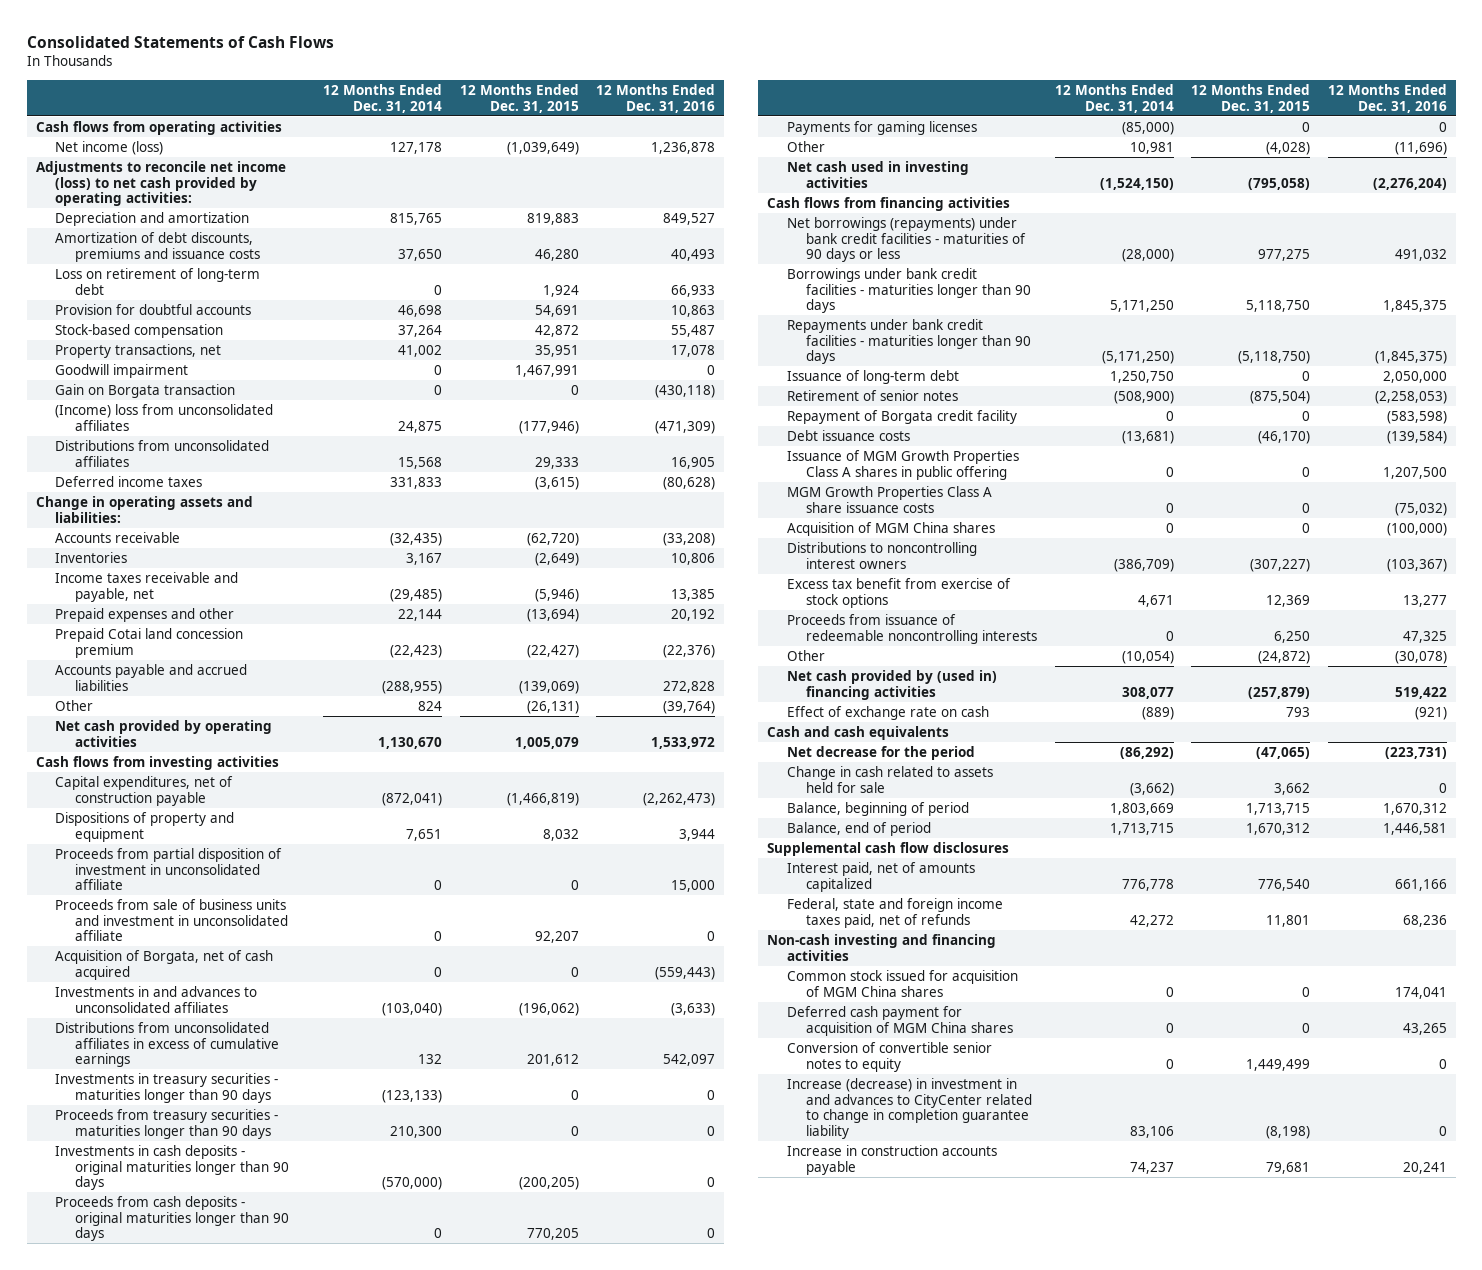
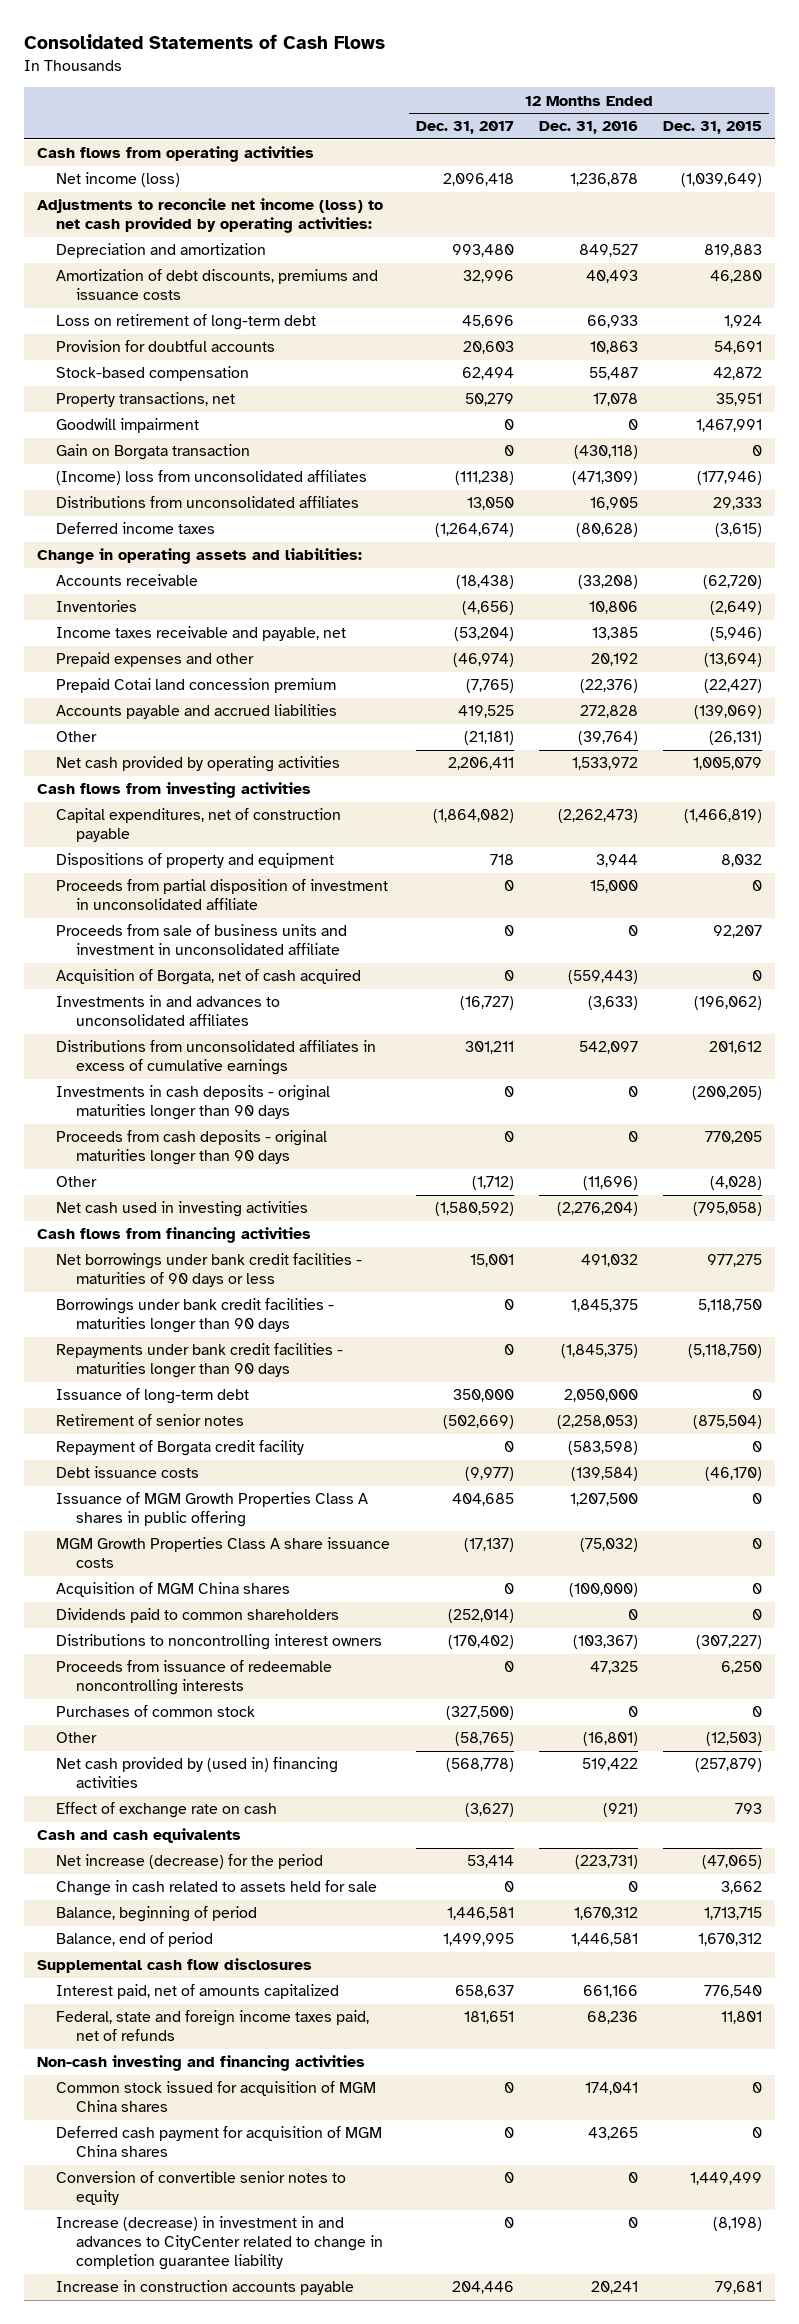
[323,83,443,113] 12 Months Ended Dec. 31, 2014 -> none
none -> [415,121,514,135] Dec. 31, 2017
[55,1072,279,1103] Investments in treasury securities - maturities longer than 90 days -> none
[55,1108,279,1139] Proceeds from treasury securities - maturities longer than 90 days -> none
[786,120,977,135] Payments for gaming licenses -> none
[786,216,1027,263] Net borrowings (repayments) under bank credit facilities - maturities of 90 days or less -> [56,1253,363,1288] Net borrowings under bank credit facilities - maturities of 90 days or less
none -> [56,1608,340,1624] Dividends paid to common shareholders
[786,577,1011,608] Excess tax benefit from exercise of stock options -> none
none -> [56,1705,256,1718] Purchases of common stock
[1258,650,1311,664] (24,872) -> [706,1732,763,1747] (12,503)
[1394,650,1447,664] (30,078) -> [582,1732,638,1747] (16,801)
[786,745,975,760] Net decrease for the period -> [56,1854,324,1870] Net increase (decrease) for the period

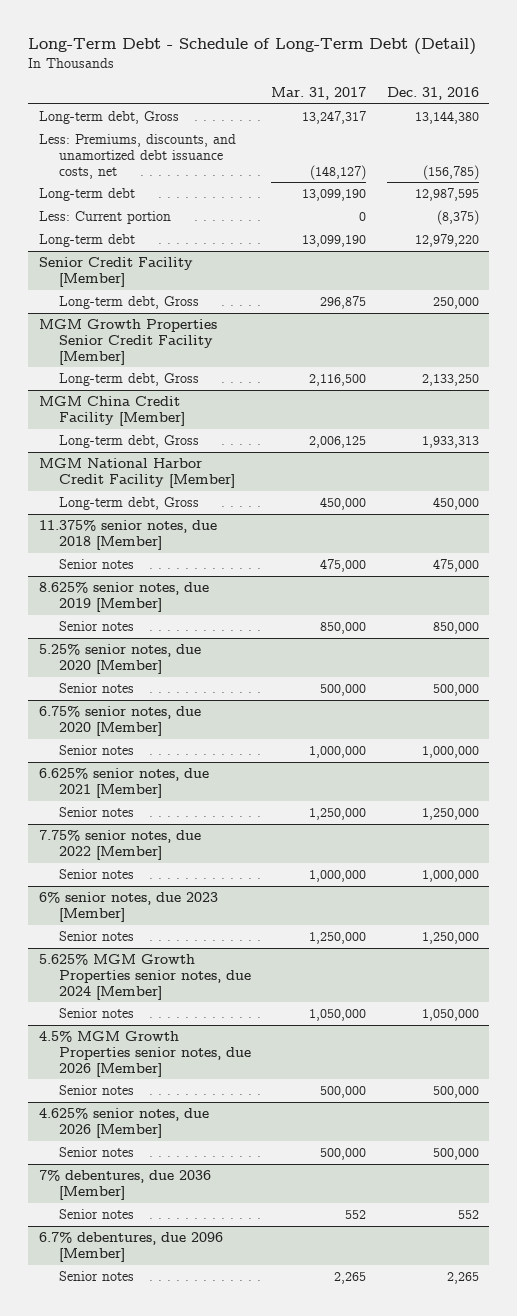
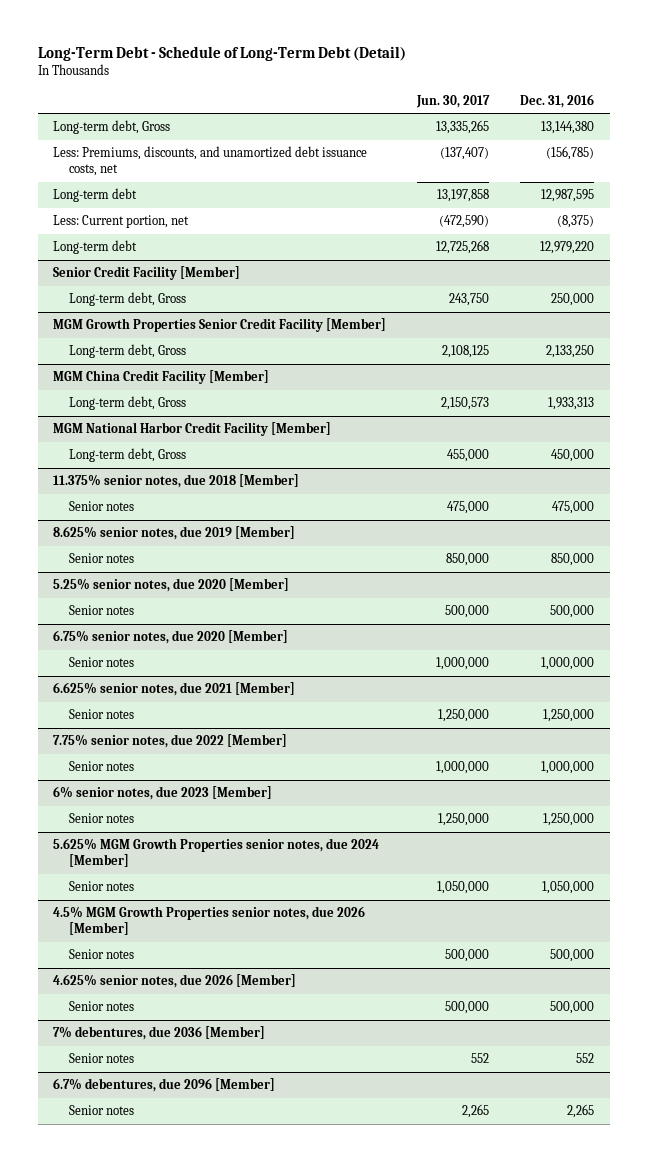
[271,87,367,101] Mar. 31, 2017 -> none
none -> [416,94,491,108] Jun. 30, 2017
[38,211,171,225] Less: Current portion -> [53,215,190,229] Less: Current portion, net

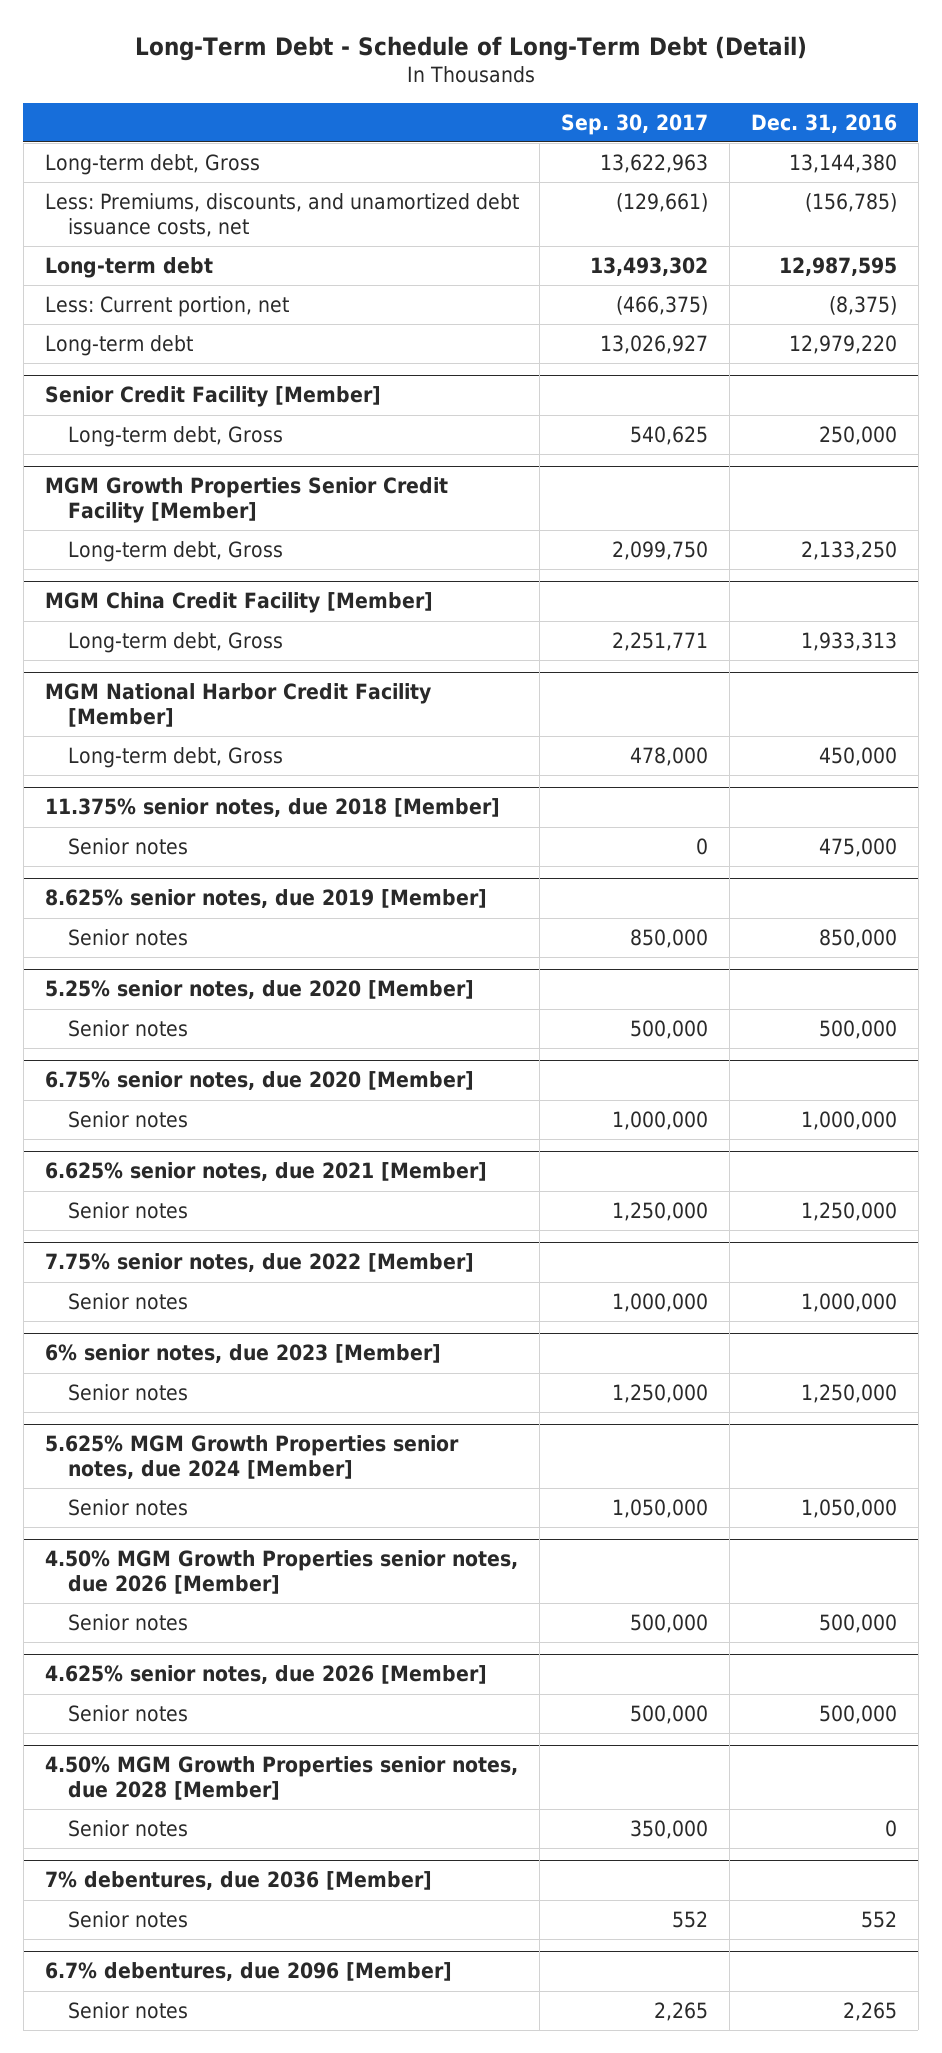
[416,94,491,108] Jun. 30, 2017 -> none
none -> [561,113,709,135] Sep. 30, 2017
[53,906,366,936] 4.5% MGM Growth Properties senior notes, due 2026 [Member] -> [44,1550,518,1595] 4.50% MGM Growth Properties senior notes, due 2026 [Member]
none -> [44,1756,518,1801] 4.50% MGM Growth Properties senior notes, due 2028 [Member]
none -> [68,1819,189,1837] Senior notes

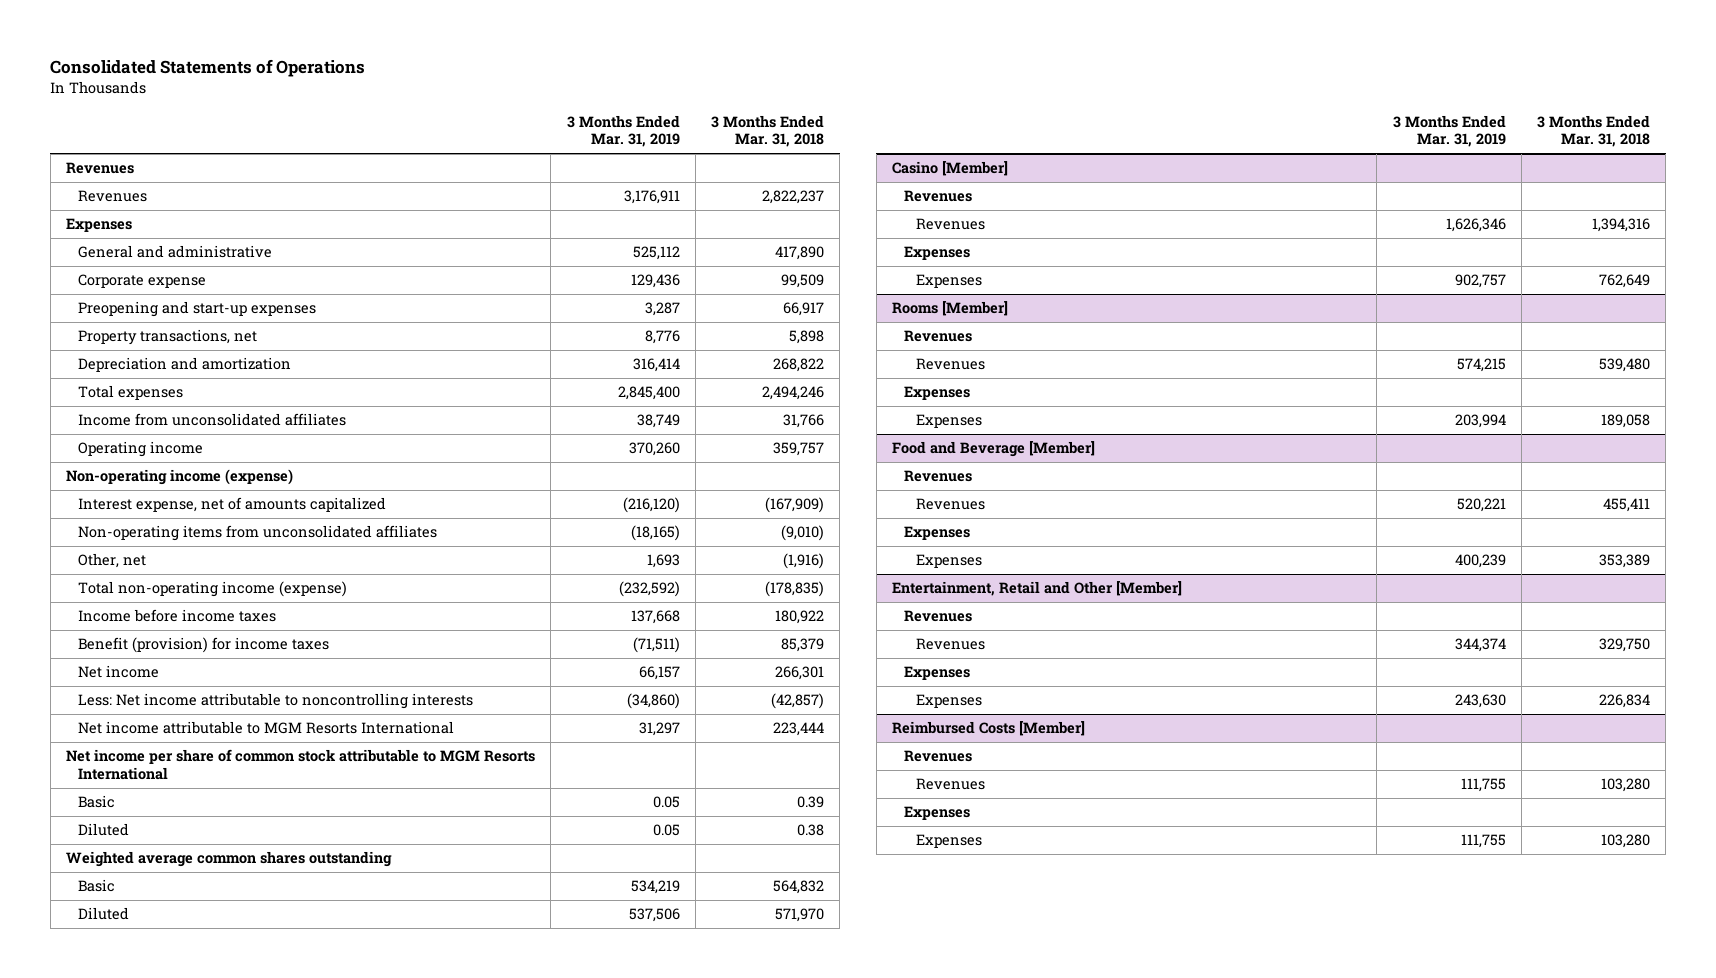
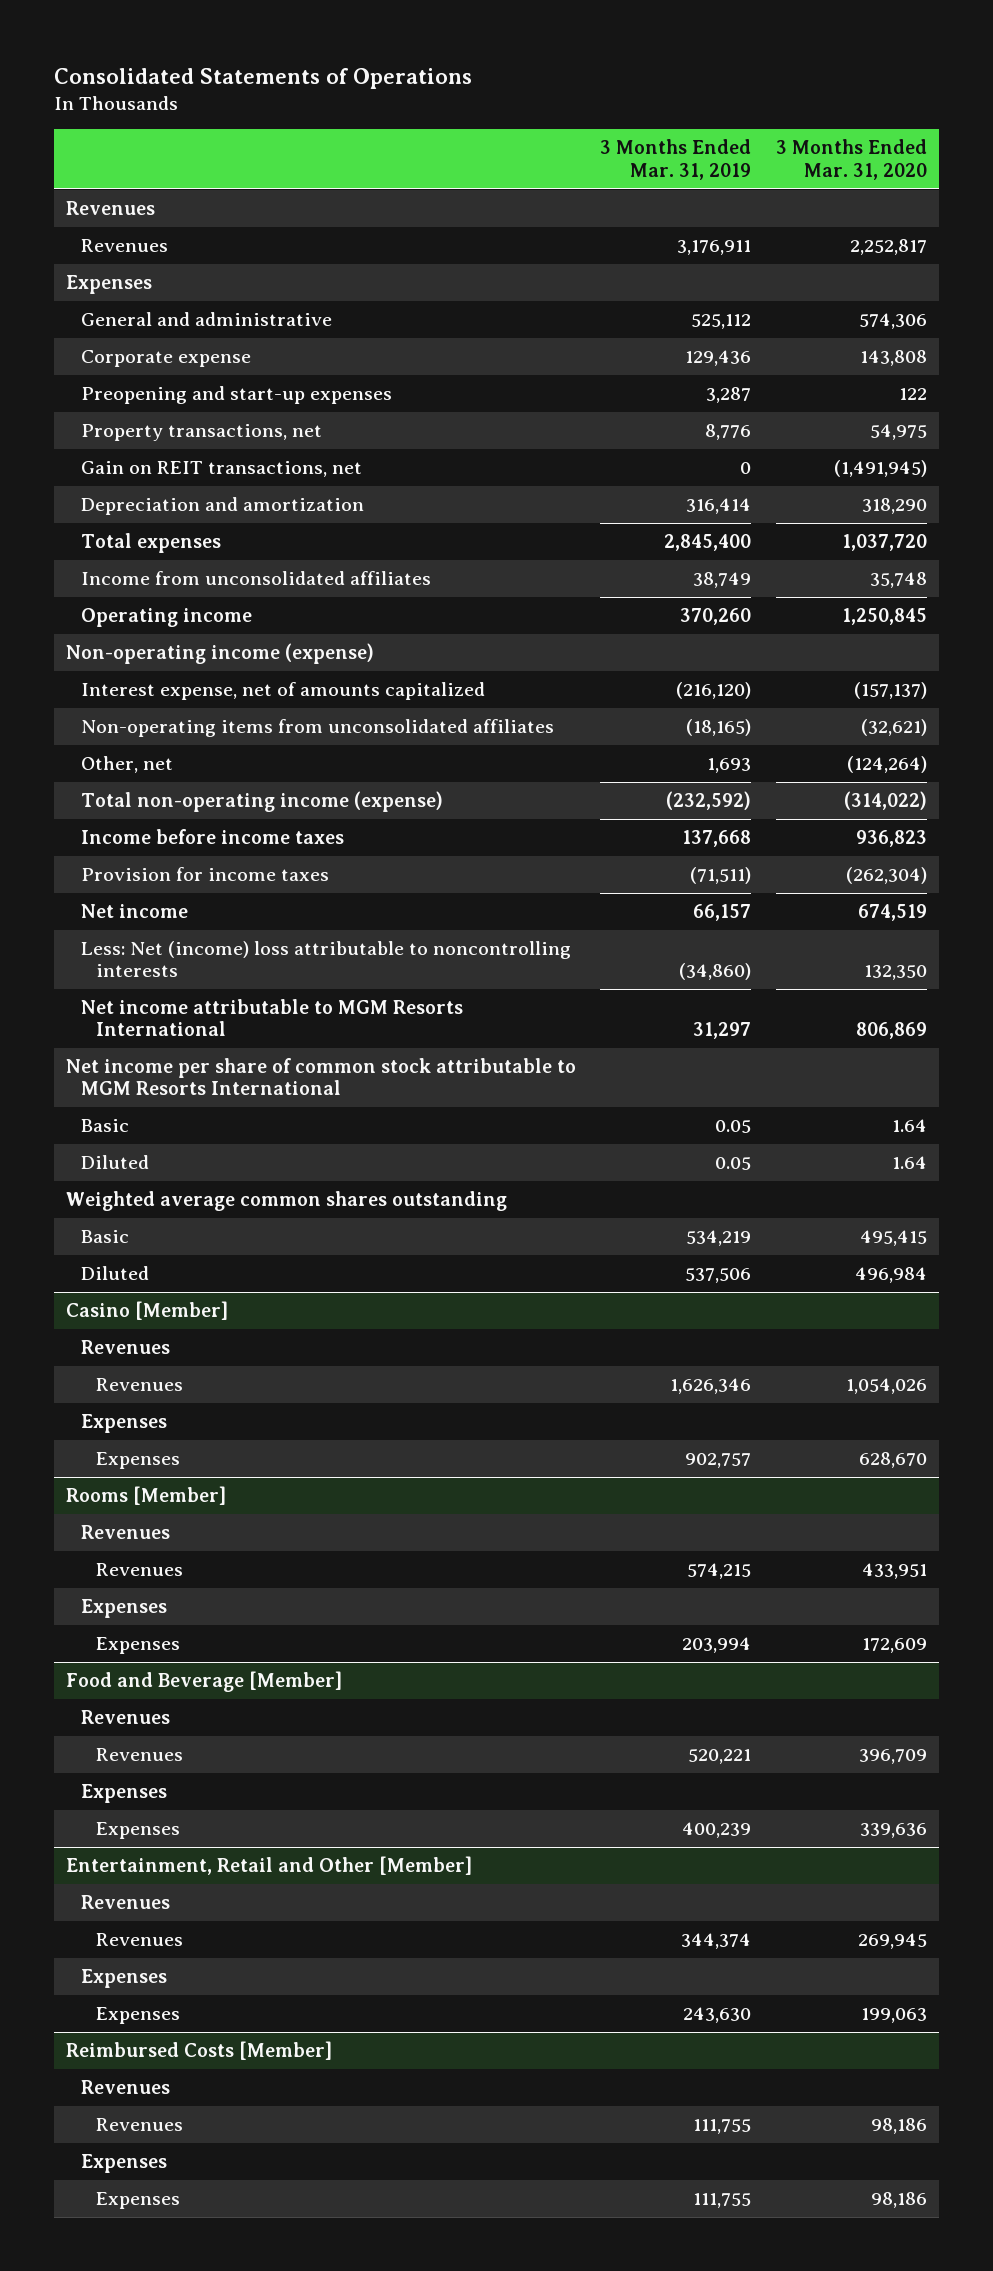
[711,114,825,148] 3 Months Ended Mar. 31, 2018 -> none
none -> [775,139,927,180] 3 Months Ended Mar. 31, 2020
none -> [80,461,362,478] Gain on REIT transactions, net
[78,637,330,654] Benefit (provision) for income taxes -> [80,867,329,882] Provision for income taxes
[78,693,474,710] Less: Net income attributable to noncontrolling interests -> [80,941,571,978] Less: Net (income) loss attributable to noncontrolling interests

